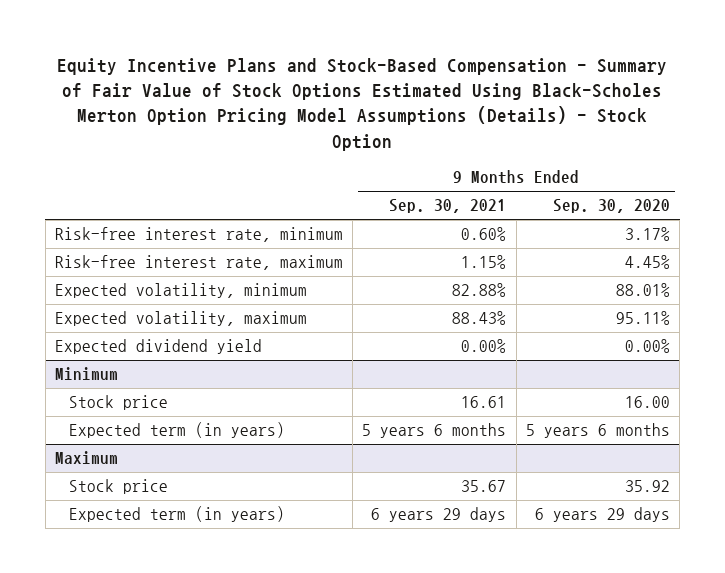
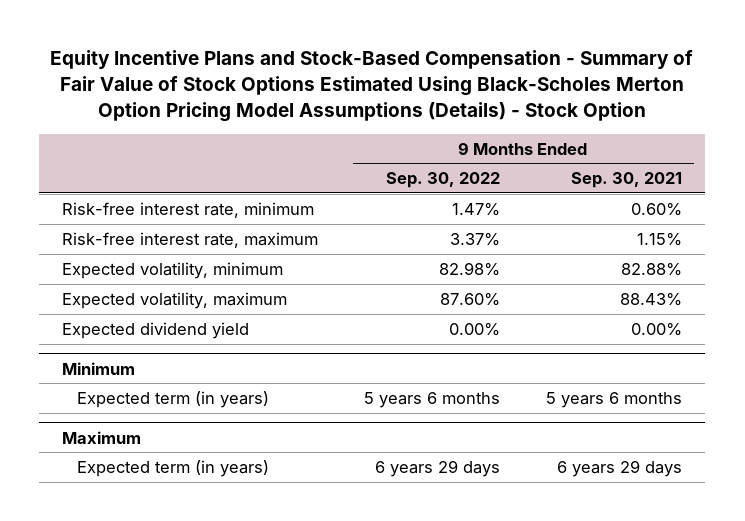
[552,199,670,214] Sep. 30, 2020 -> none
none -> [386,172,501,189] Sep. 30, 2022
[69,395,169,411] Stock price -> none
[69,479,169,495] Stock price -> none

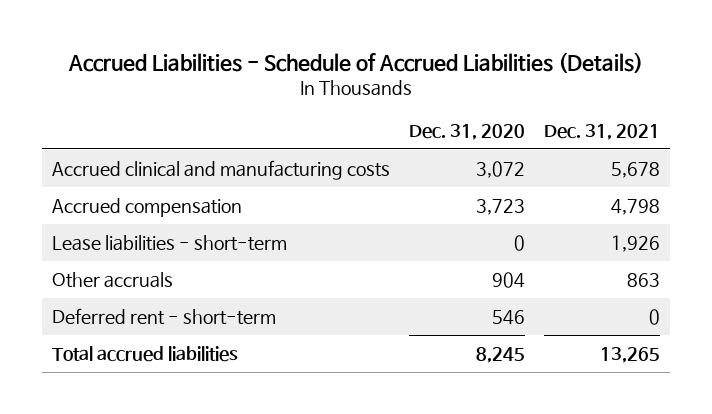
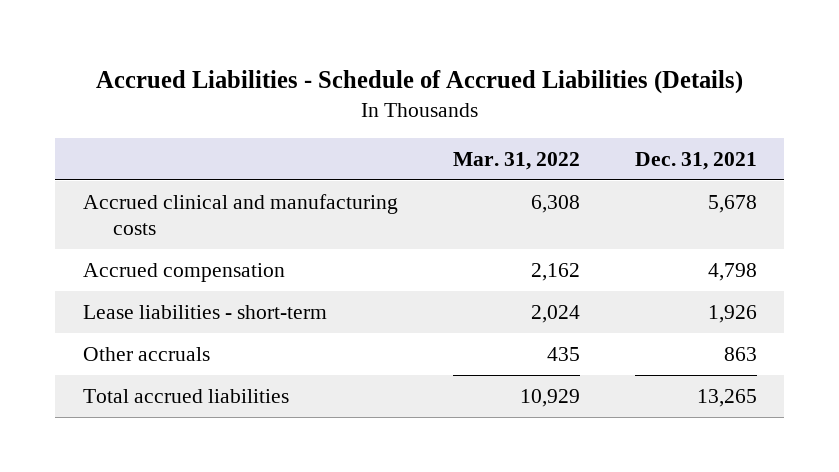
[408,123,525,140] Dec. 31, 2020 -> none
none -> [452,151,580,170] Mar. 31, 2022
[51,307,276,325] Deferred rent - short-term -> none

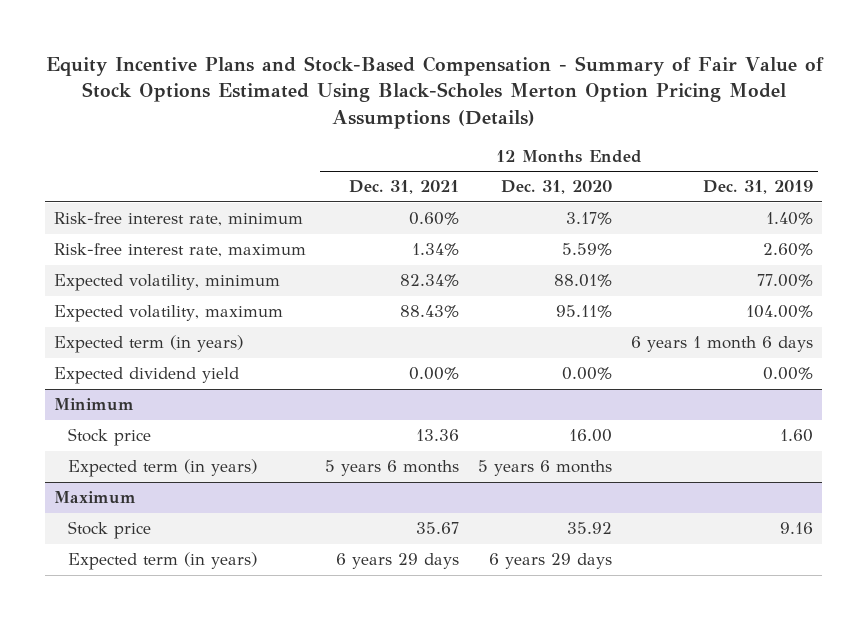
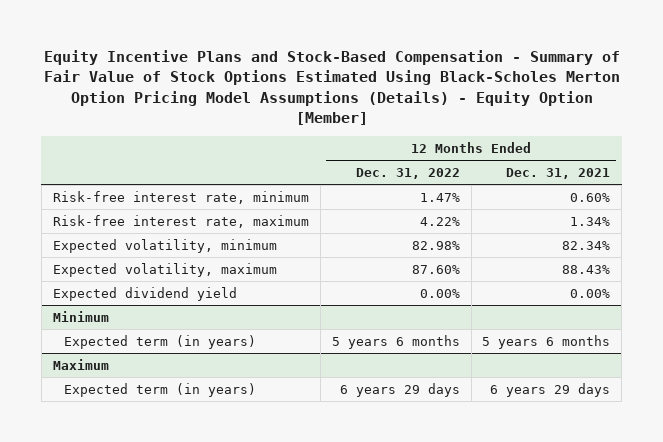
[45,56,824,129] Equity Incentive Plans and Stock-Based Compensation - Summary of Fair Value of Stock Options Estimated Using Black-Scholes Merton Option Pricing Model Assumptions (Details) -> [43,49,620,126] Equity Incentive Plans and Stock-Based Compensation - Summary of Fair Value of Stock Options Estimated Using Black-Scholes Merton Option Pricing Model Assumptions (Details) - Equity Option [Member]
[501,180,613,195] Dec. 31, 2020 -> none
[702,180,813,195] Dec. 31, 2019 -> none
none -> [355,167,460,179] Dec. 31, 2022
[54,335,244,354] Expected term (in years) -> none
[68,428,152,447] Stock price -> none
[68,521,152,540] Stock price -> none

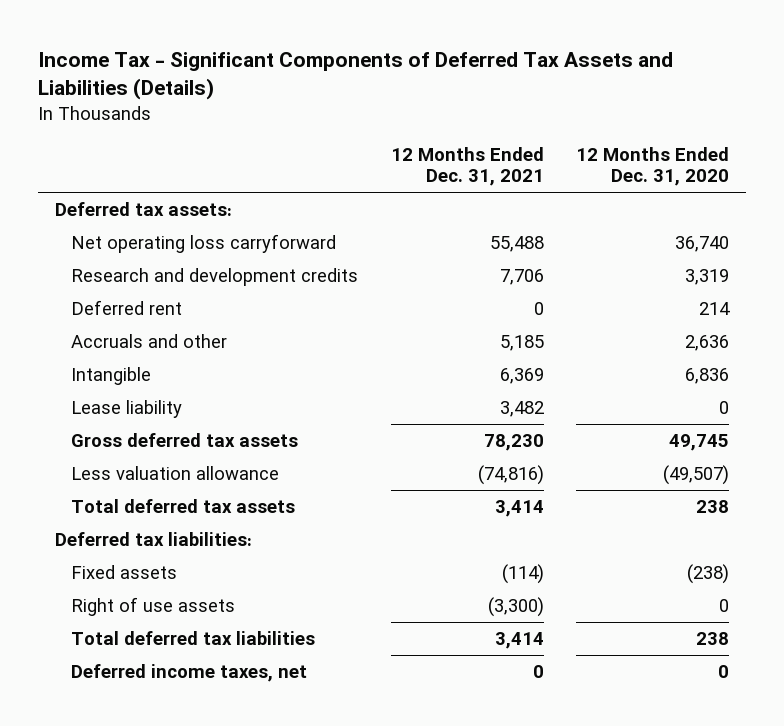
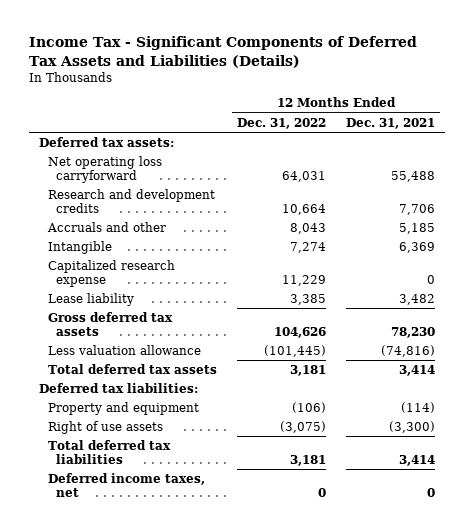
[576,147,730,187] 12 Months Ended Dec. 31, 2020 -> none
none -> [236,117,326,129] Dec. 31, 2022
[71,300,183,316] Deferred rent -> none
none -> [47,259,175,287] Capitalized research expense
[71,565,178,580] Fixed assets -> [47,401,199,415] Property and equipment

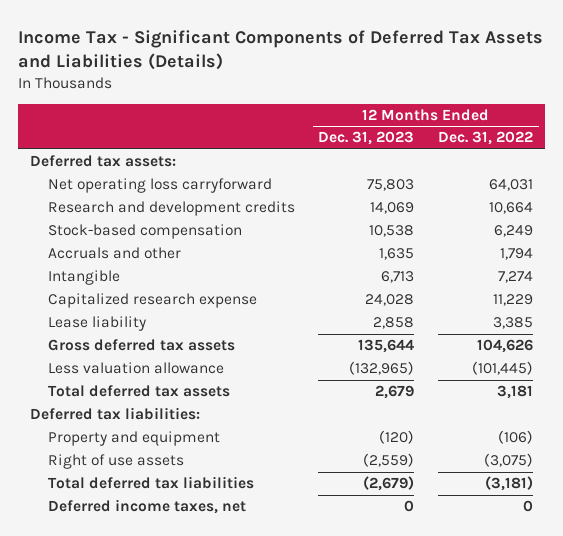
[345,117,435,129] Dec. 31, 2021 -> none
none -> [318,131,415,146] Dec. 31, 2023
none -> [47,224,242,240] Stock-based compensation
[289,222,326,234] 8,043 -> [500,248,534,261] 1,794
[289,454,326,466] 3,181 -> [485,476,534,492] (3,181)

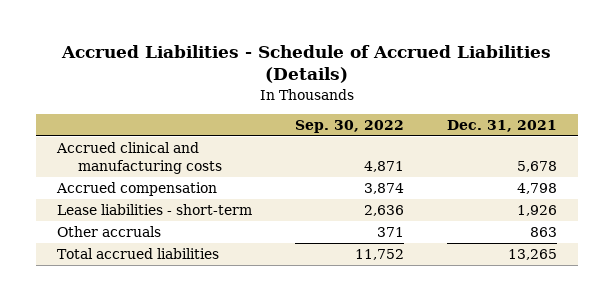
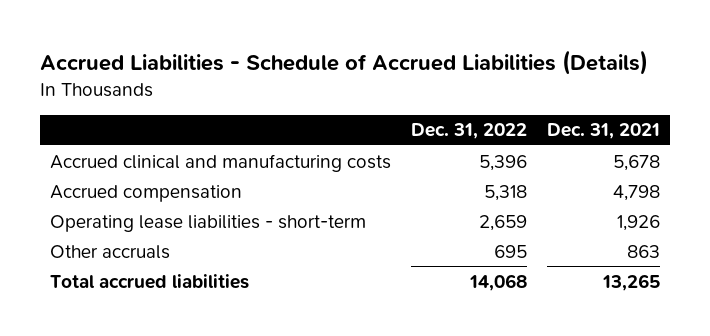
[295,120,405,134] Sep. 30, 2022 -> none
none -> [410,123,527,140] Dec. 31, 2022
[57,204,253,216] Lease liabilities - short-term -> [50,214,367,232] Operating lease liabilities - short-term

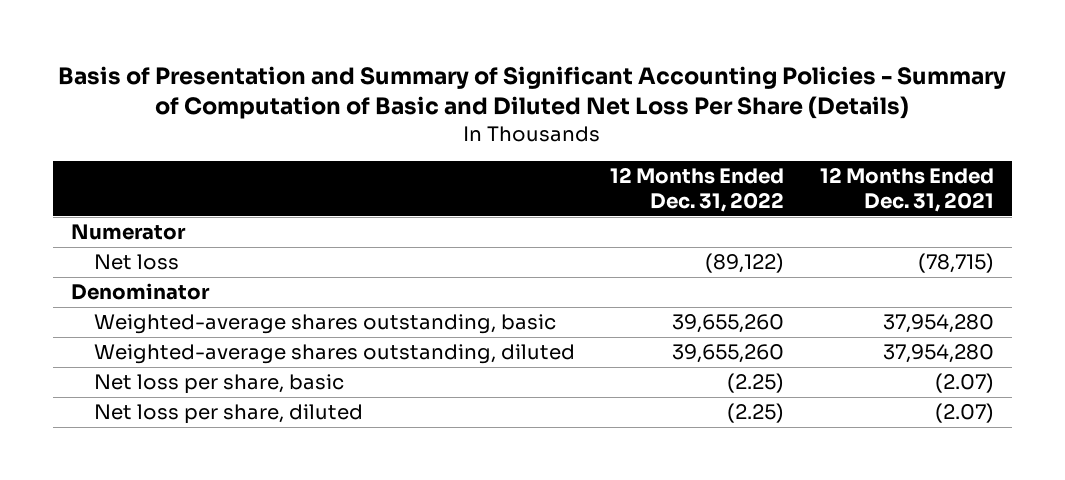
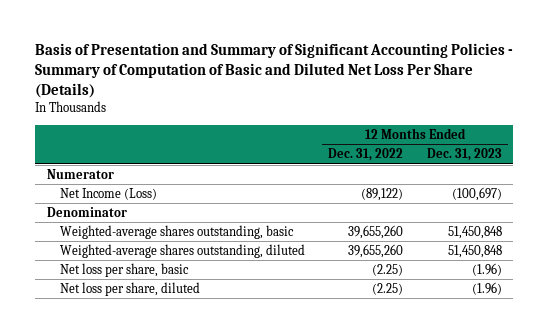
[819,167,994,213] 12 Months Ended Dec. 31, 2021 -> none
none -> [426,148,502,162] Dec. 31, 2023
[93,254,179,271] Net loss -> [59,188,157,201] Net Income (Loss)

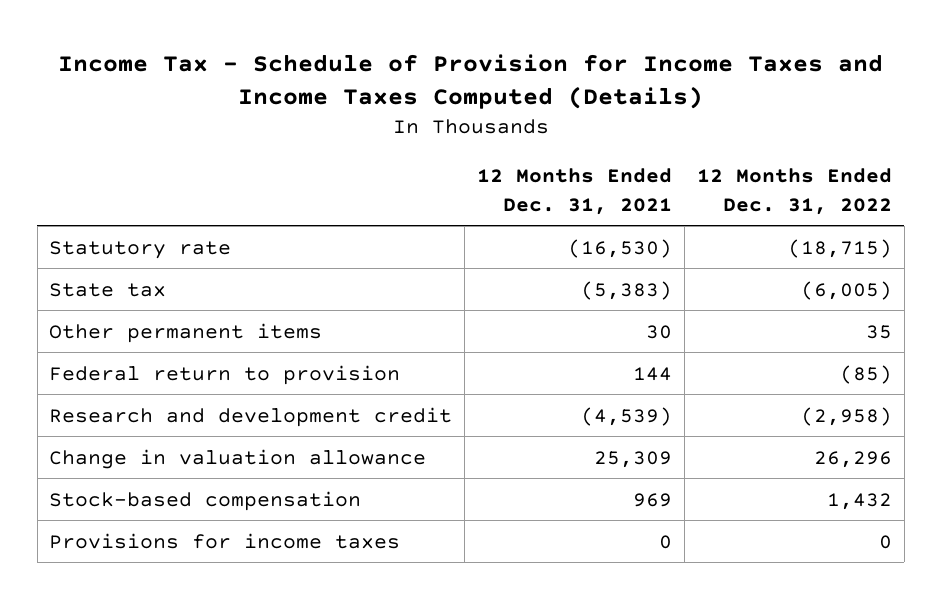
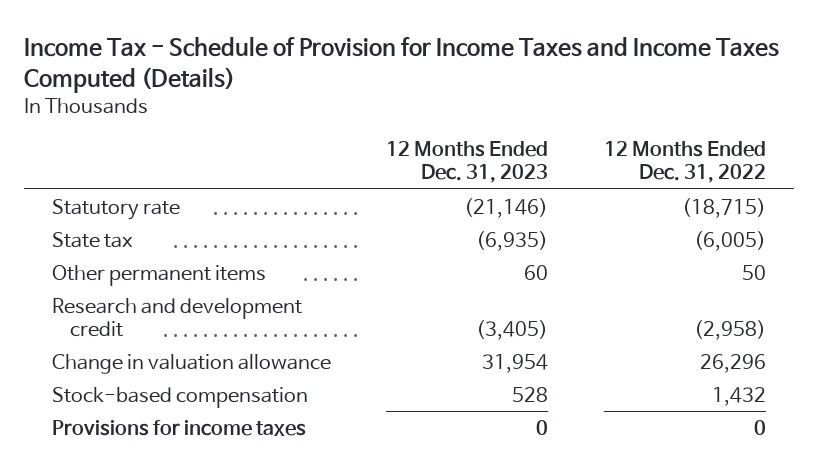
[477,168,673,215] 12 Months Ended Dec. 31, 2021 -> none
none -> [386,141,549,184] 12 Months Ended Dec. 31, 2023
[49,364,401,385] Federal return to provision -> none
[865,324,892,339] 35 -> [742,264,767,280] 50

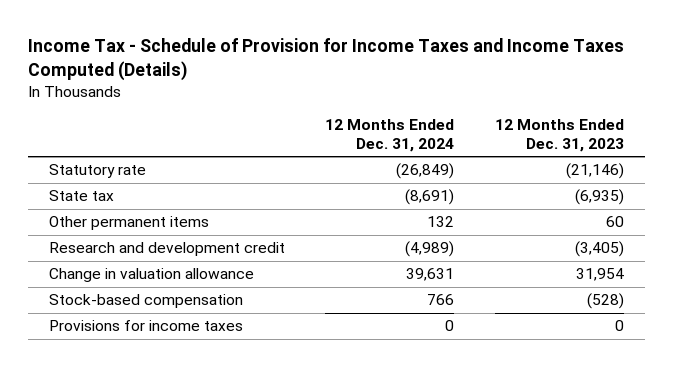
[604,141,767,184] 12 Months Ended Dec. 31, 2022 -> none
none -> [325,119,455,152] 12 Months Ended Dec. 31, 2024
[512,386,549,402] 528 -> [587,293,625,310] (528)

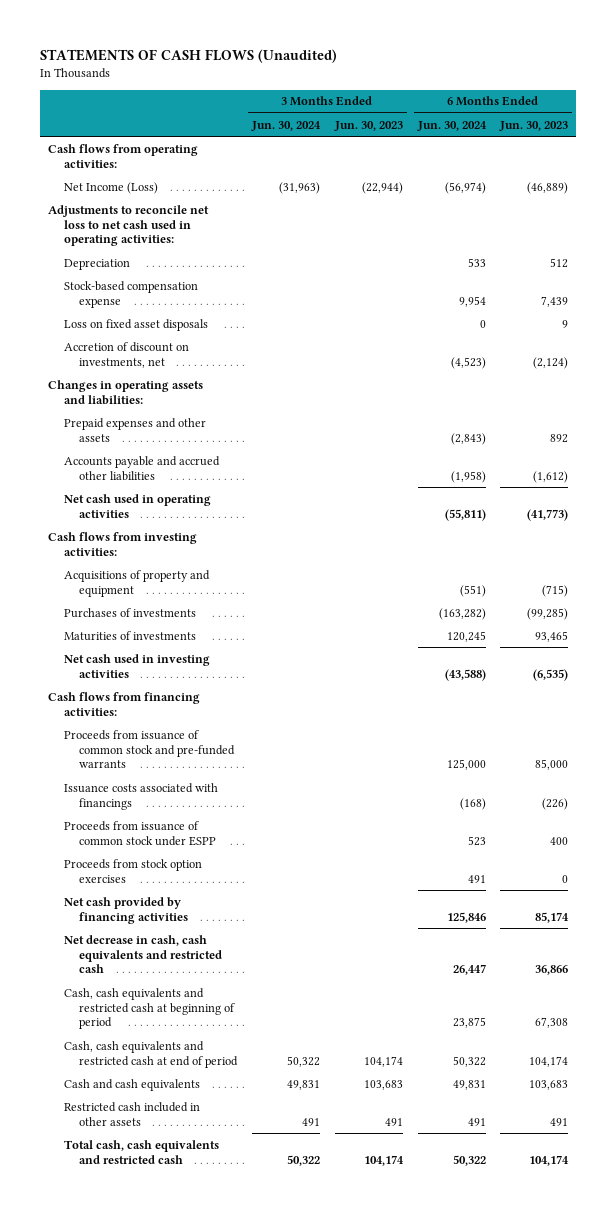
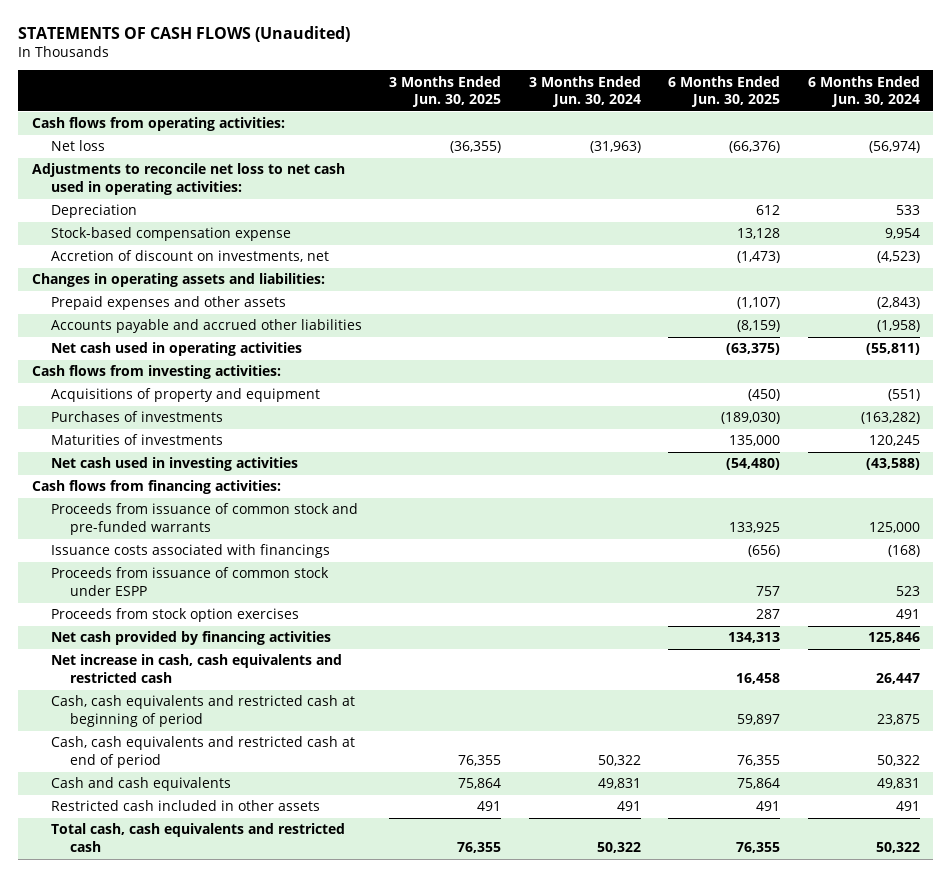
[333,120,403,131] Jun. 30, 2023 -> none
[499,120,569,131] Jun. 30, 2023 -> none
none -> [389,75,502,107] 3 Months Ended Jun. 30, 2025
none -> [668,75,781,107] 6 Months Ended Jun. 30, 2025
[63,181,158,194] Net Income (Loss) -> [50,140,105,152] Net loss
[63,318,208,331] Loss on fixed asset disposals -> none
[63,934,223,974] Net decrease in cash, cash equivalents and restricted cash -> [50,654,342,683] Net increase in cash, cash equivalents and restricted cash

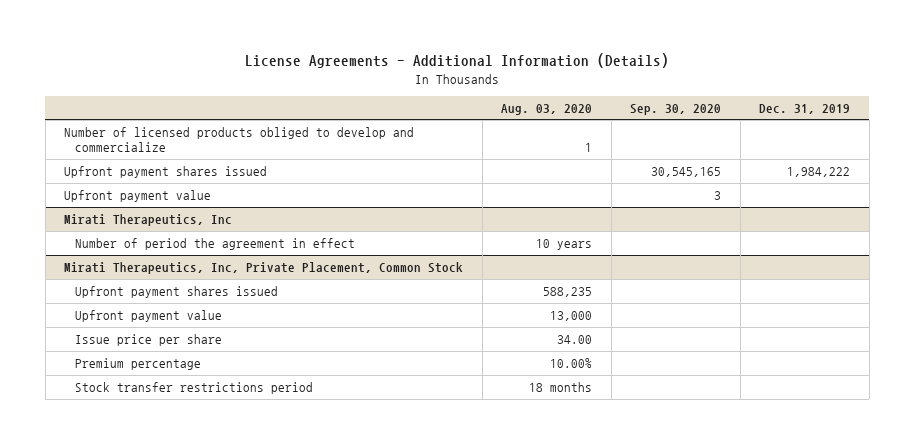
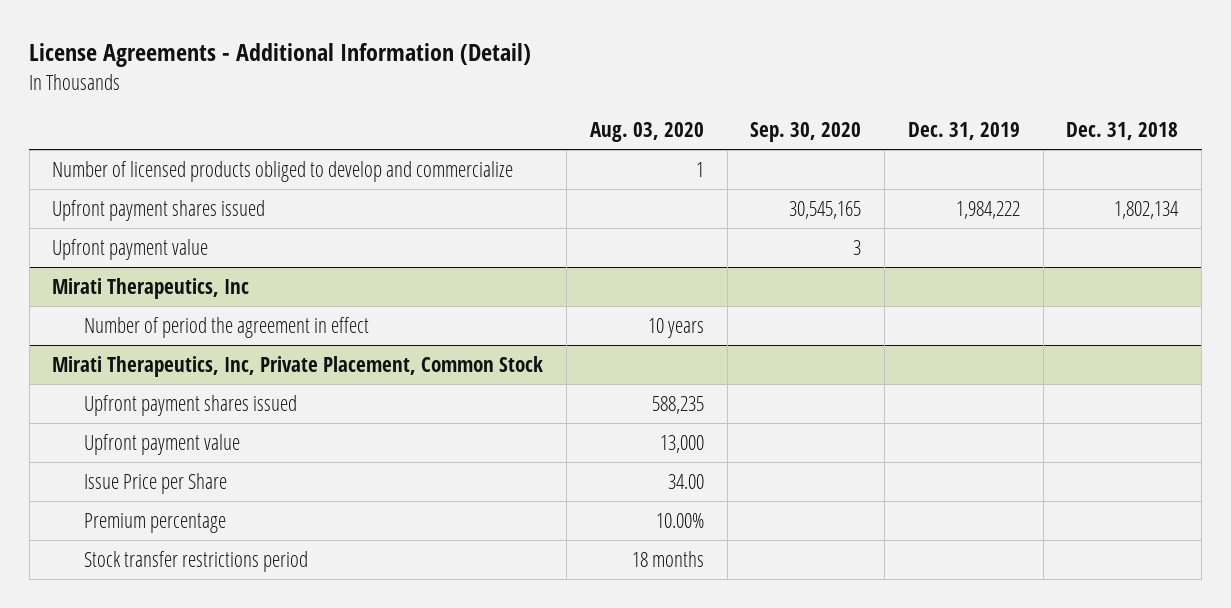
[245,53,670,69] License Agreements - Additional Information (Details) -> [29,43,532,68] License Agreements - Additional Information (Detail)
none -> [1066,122,1179,141] Dec. 31, 2018
[74,333,222,346] Issue price per share -> [83,472,227,494] Issue Price per Share

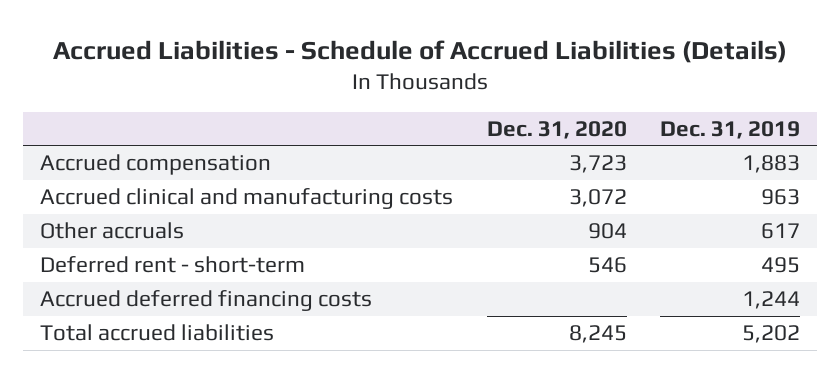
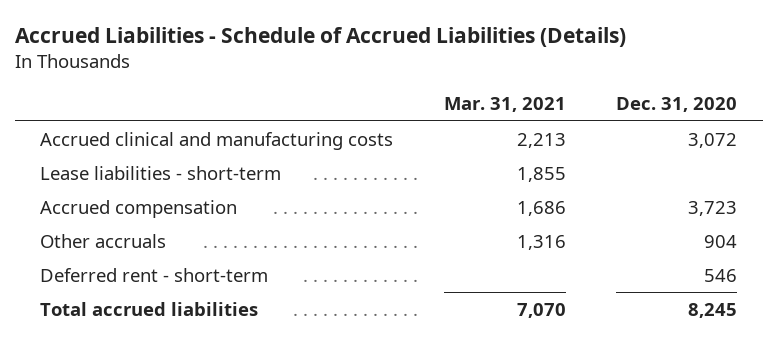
[660,120,801,139] Dec. 31, 2019 -> none
none -> [443,97,566,113] Mar. 31, 2021
none -> [40,165,282,180] Lease liabilities - short-term
[40,154,272,176] Accrued compensation -> [40,199,238,218] Accrued compensation
[40,290,373,312] Accrued deferred financing costs -> none

